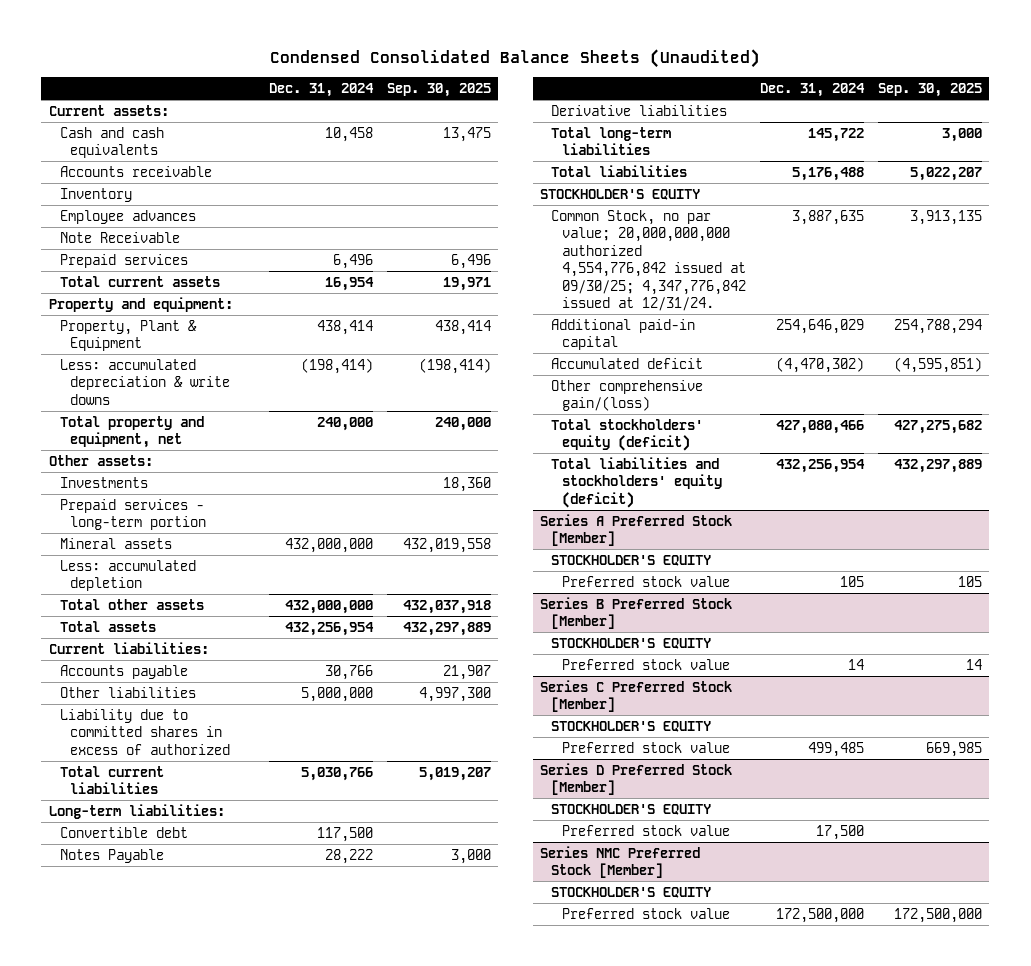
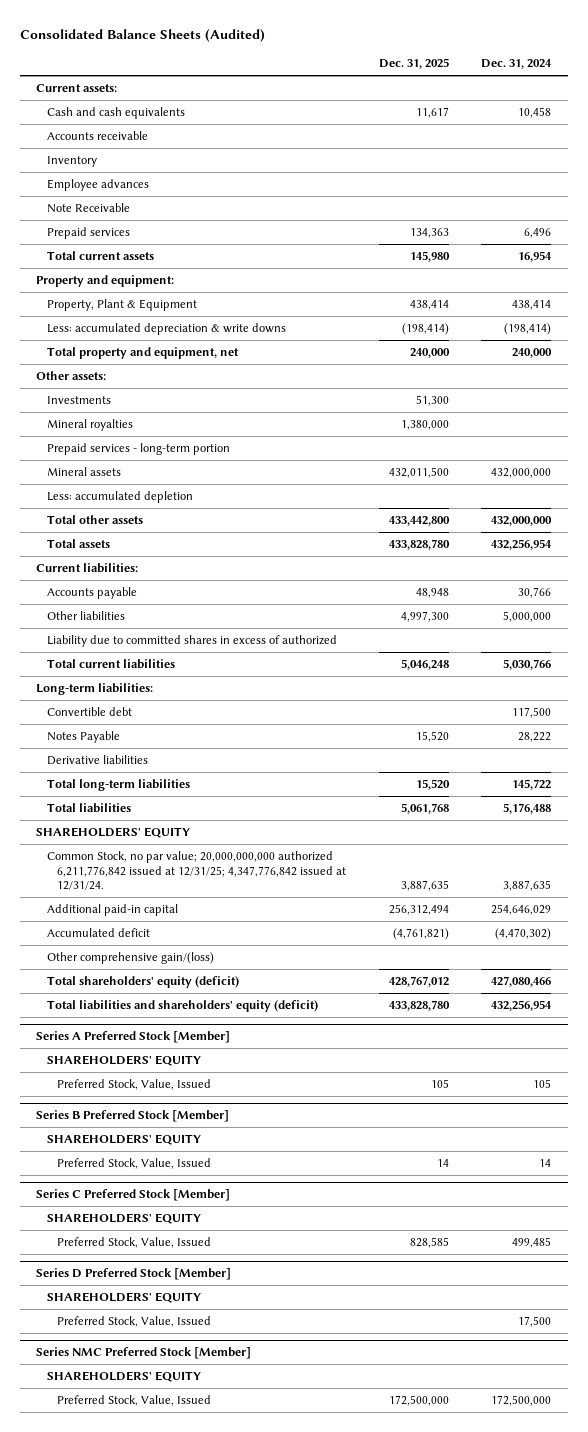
[270,49,761,69] Condensed Consolidated Balance Sheets (Unaudited) -> [19,29,265,43] Consolidated Balance Sheets (Audited)
[386,83,491,98] Sep. 30, 2025 -> none
none -> [378,58,449,70] Dec. 31, 2025
none -> [46,418,133,431] Mineral royalties
[540,188,701,200] STOCKHOLDER'S EQUITY -> [36,826,191,838] SHAREHOLDERS' EQUITY
[550,209,746,312] Common Stock, no par value; 20,000,000,000 authorized 4,554,776,842 issued at 09/30/25; 4,347,776,842 issued at 12/31/24. -> [46,850,347,891] Common Stock, no par value; 20,000,000,000 authorized 6,211,776,842 issued at 12/31/25; 4,347,776,842 issued at 12/31/24.
[550,418,703,452] Total stockholders' equity (deficit) -> [46,975,239,988] Total shareholders' equity (deficit)
[550,456,722,508] Total liabilities and stockholders' equity (deficit) -> [46,999,318,1012] Total liabilities and shareholders' equity (deficit)
[550,554,711,566] STOCKHOLDER'S EQUITY -> [46,1054,201,1066] SHAREHOLDERS' EQUITY
[561,575,730,587] Preferred stock value -> [57,1078,212,1090] Preferred Stock, Value, Issued
[550,637,711,649] STOCKHOLDER'S EQUITY -> [46,1133,201,1145] SHAREHOLDERS' EQUITY
[561,658,730,670] Preferred stock value -> [57,1157,212,1169] Preferred Stock, Value, Issued
[550,720,711,732] STOCKHOLDER'S EQUITY -> [46,1212,201,1224] SHAREHOLDERS' EQUITY
[561,741,730,753] Preferred stock value -> [57,1236,212,1248] Preferred Stock, Value, Issued
[550,803,711,815] STOCKHOLDER'S EQUITY -> [46,1291,201,1303] SHAREHOLDERS' EQUITY
[561,824,730,836] Preferred stock value -> [57,1315,212,1327] Preferred Stock, Value, Issued
[550,886,711,898] STOCKHOLDER'S EQUITY -> [46,1370,201,1382] SHAREHOLDERS' EQUITY
[561,907,730,919] Preferred stock value -> [57,1394,212,1406] Preferred Stock, Value, Issued

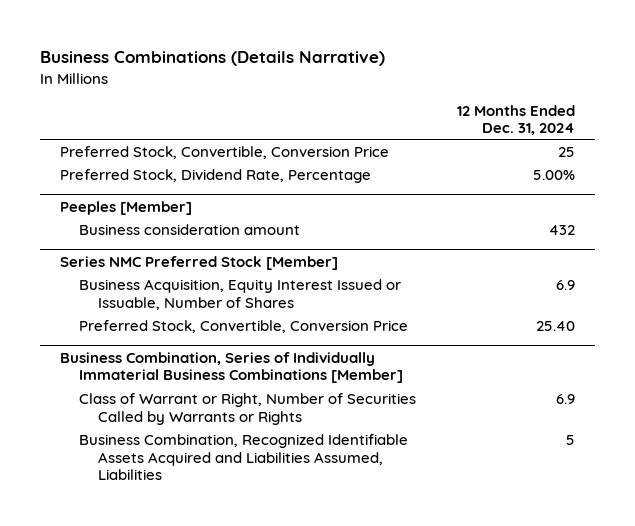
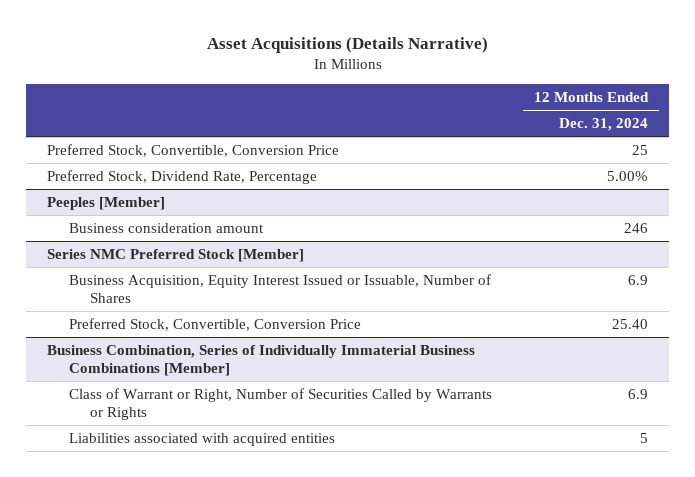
[40,51,386,67] Business Combinations (Details Narrative) -> [206,37,488,54] Asset Acquisitions (Details Narrative)
[548,224,575,235] 432 -> [623,222,648,233] 246
[79,433,409,481] Business Combination, Recognized Identifiable Assets Acquired and Liabilities Assumed, Liabilities -> [68,432,335,446] Liabilities associated with acquired entities

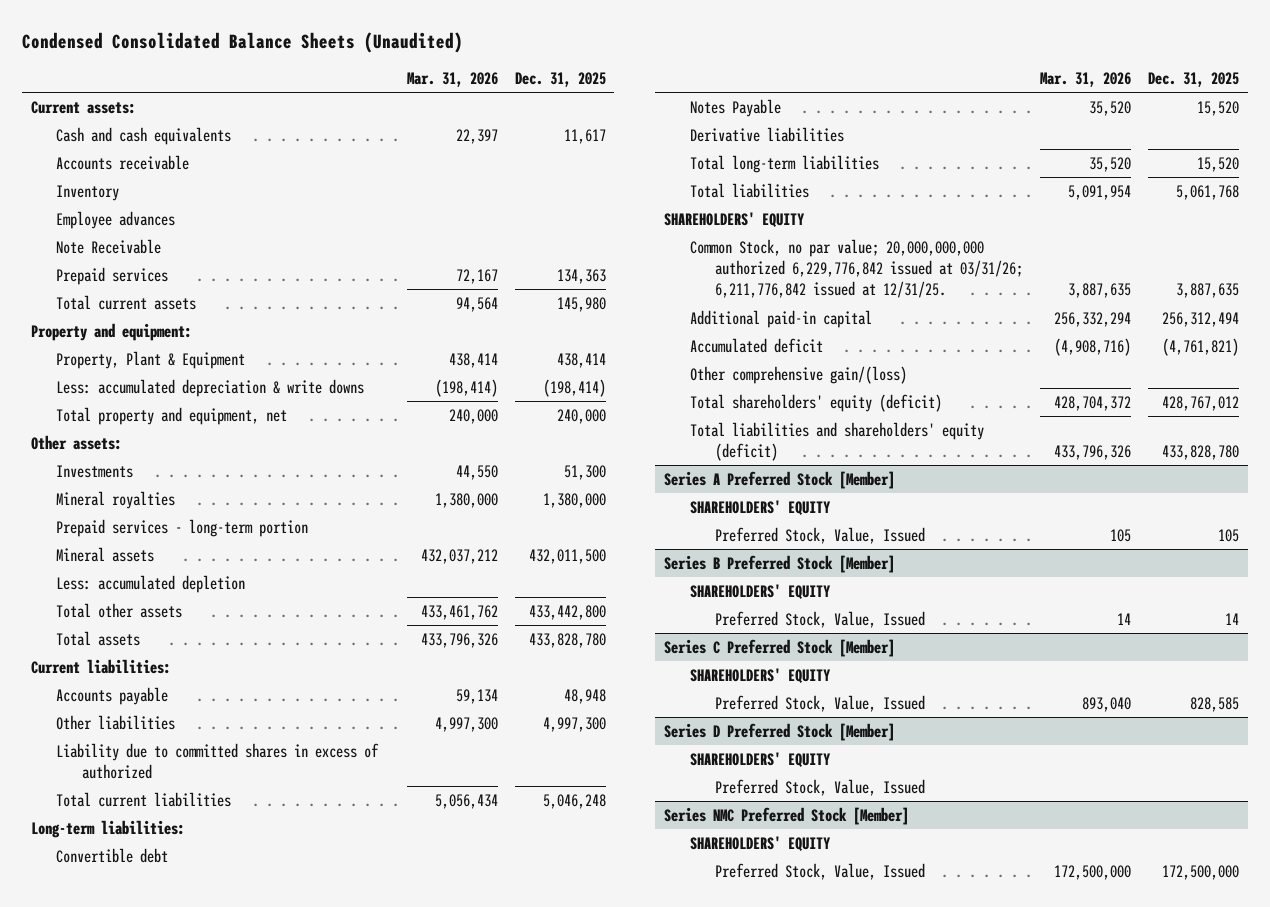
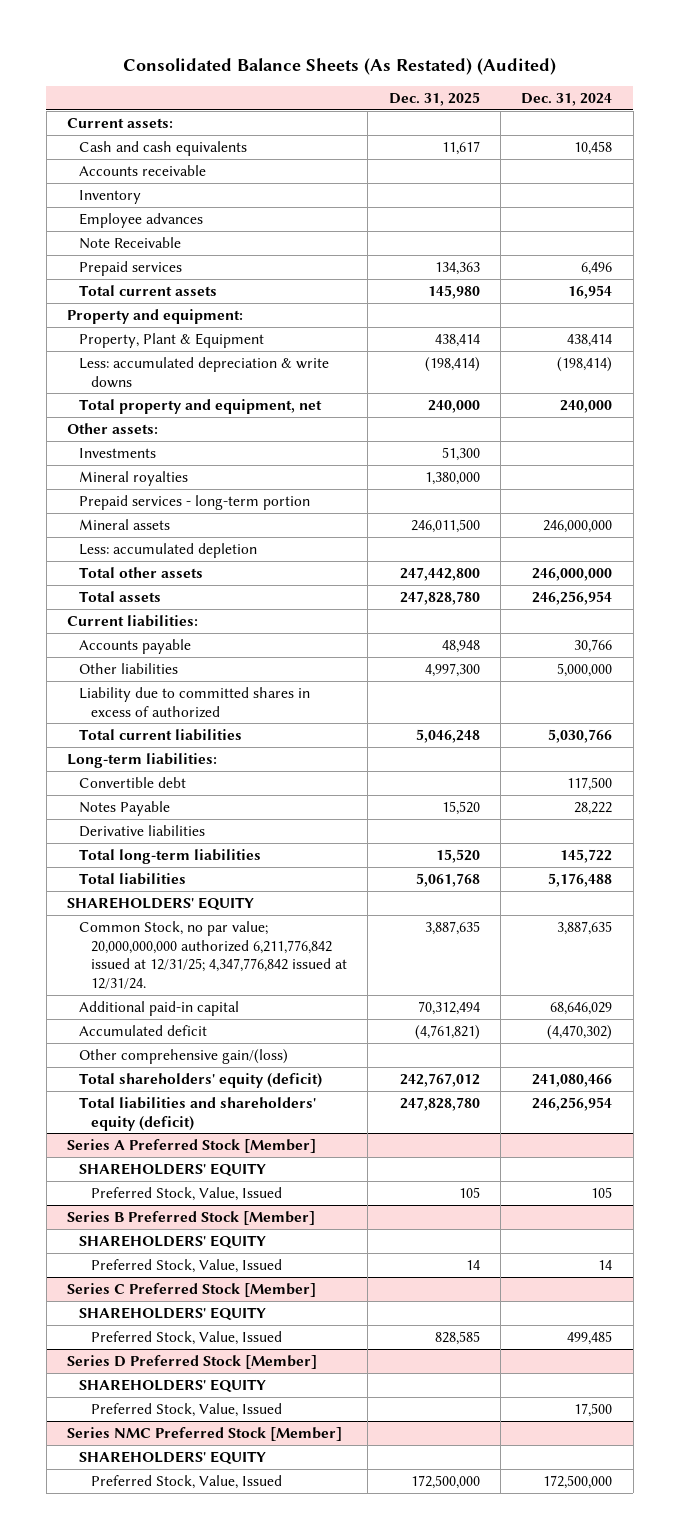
[22,31,464,53] Condensed Consolidated Balance Sheets (Unaudited) -> [122,57,556,75] Consolidated Balance Sheets (As Restated) (Audited)
[406,71,498,87] Mar. 31, 2026 -> none
none -> [521,93,613,107] Dec. 31, 2024
[528,548,606,564] 432,011,500 -> [410,518,480,533] 246,011,500
[528,604,606,620] 433,442,800 -> [399,566,480,581] 247,442,800
[528,632,606,648] 433,828,780 -> [399,590,480,605] 247,828,780
[689,238,1024,299] Common Stock, no par value; 20,000,000,000 authorized 6,229,776,842 issued at 03/31/26; 6,211,776,842 issued at 12/31/25. -> [79,920,347,990] Common Stock, no par value; 20,000,000,000 authorized 6,211,776,842 issued at 12/31/25; 4,347,776,842 issued at 12/31/24.
[1162,311,1240,327] 256,312,494 -> [417,1000,480,1015] 70,312,494
[1162,395,1240,411] 428,767,012 -> [399,1072,480,1087] 242,767,012
[1162,445,1240,461] 433,828,780 -> [399,1096,480,1111] 247,828,780

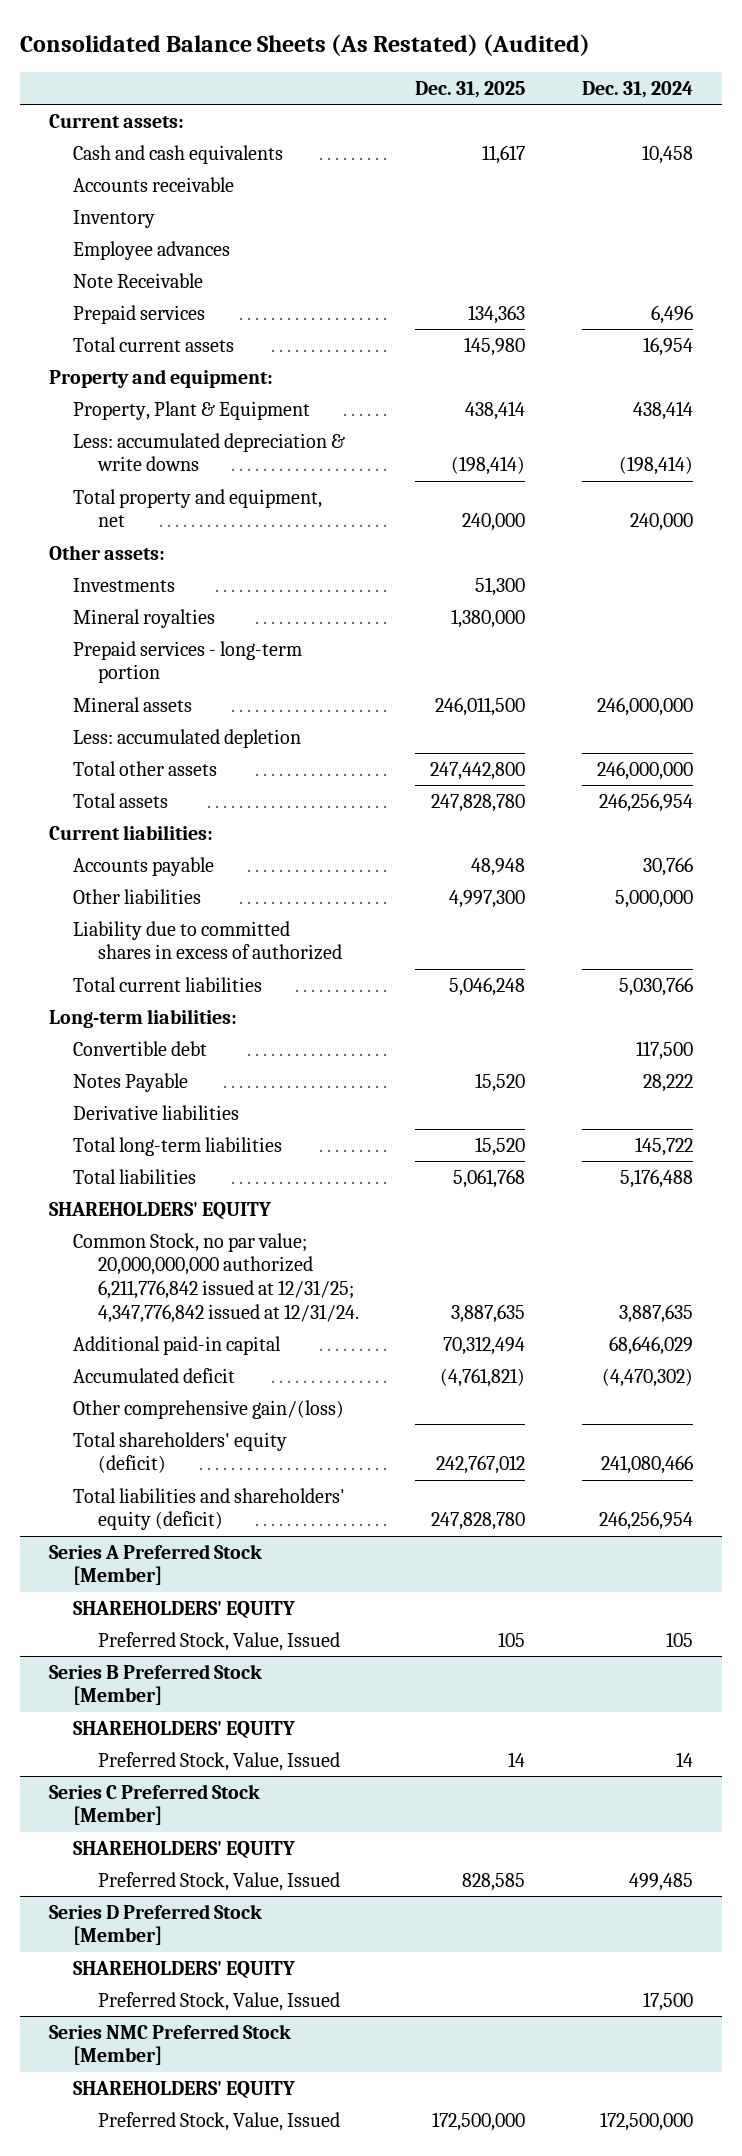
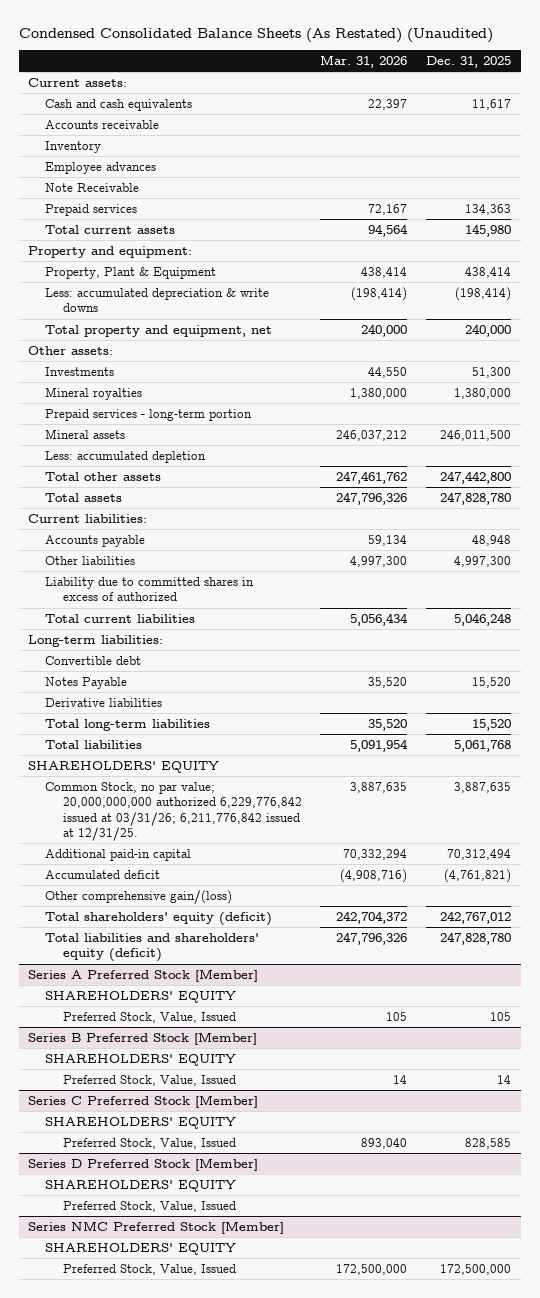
[20,33,591,56] Consolidated Balance Sheets (As Restated) (Audited) -> [18,27,493,43] Condensed Consolidated Balance Sheets (As Restated) (Unaudited)
[582,81,694,99] Dec. 31, 2024 -> none
none -> [320,55,408,69] Mar. 31, 2026
[73,1232,359,1323] Common Stock, no par value; 20,000,000,000 authorized 6,211,776,842 issued at 12/31/25; 4,347,776,842 issued at 12/31/24. -> [45,781,302,841] Common Stock, no par value; 20,000,000,000 authorized 6,229,776,842 issued at 03/31/26; 6,211,776,842 issued at 12/31/25.

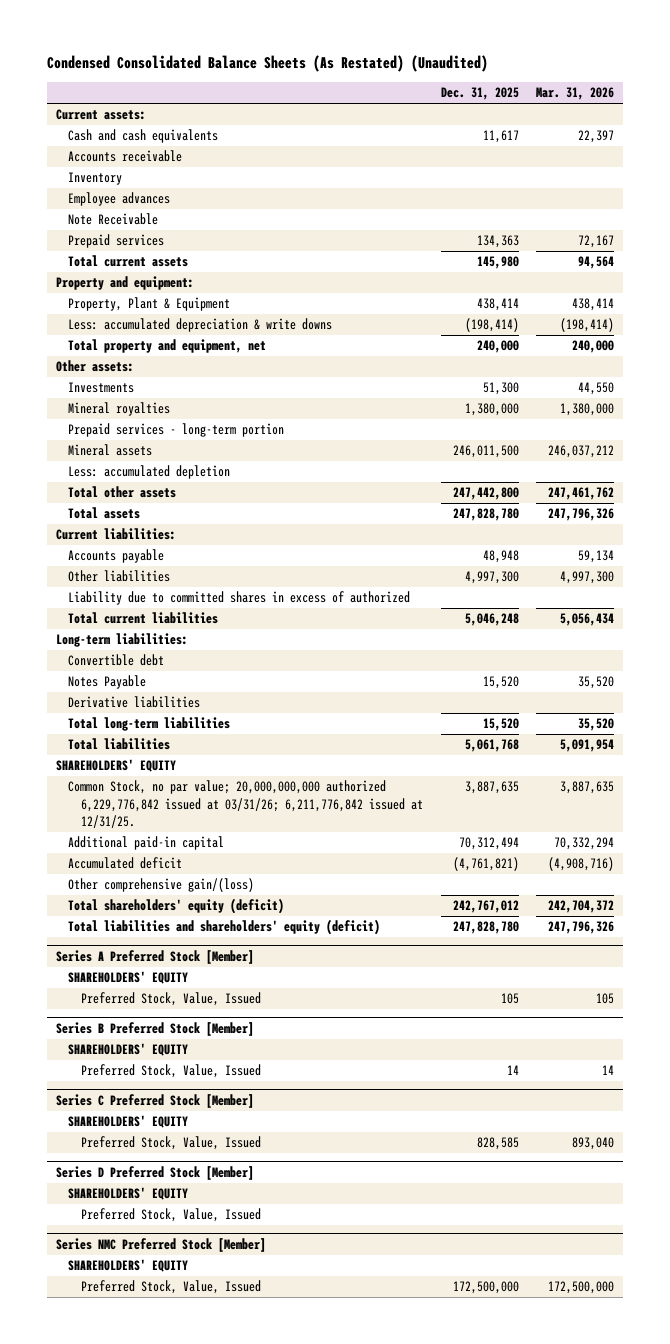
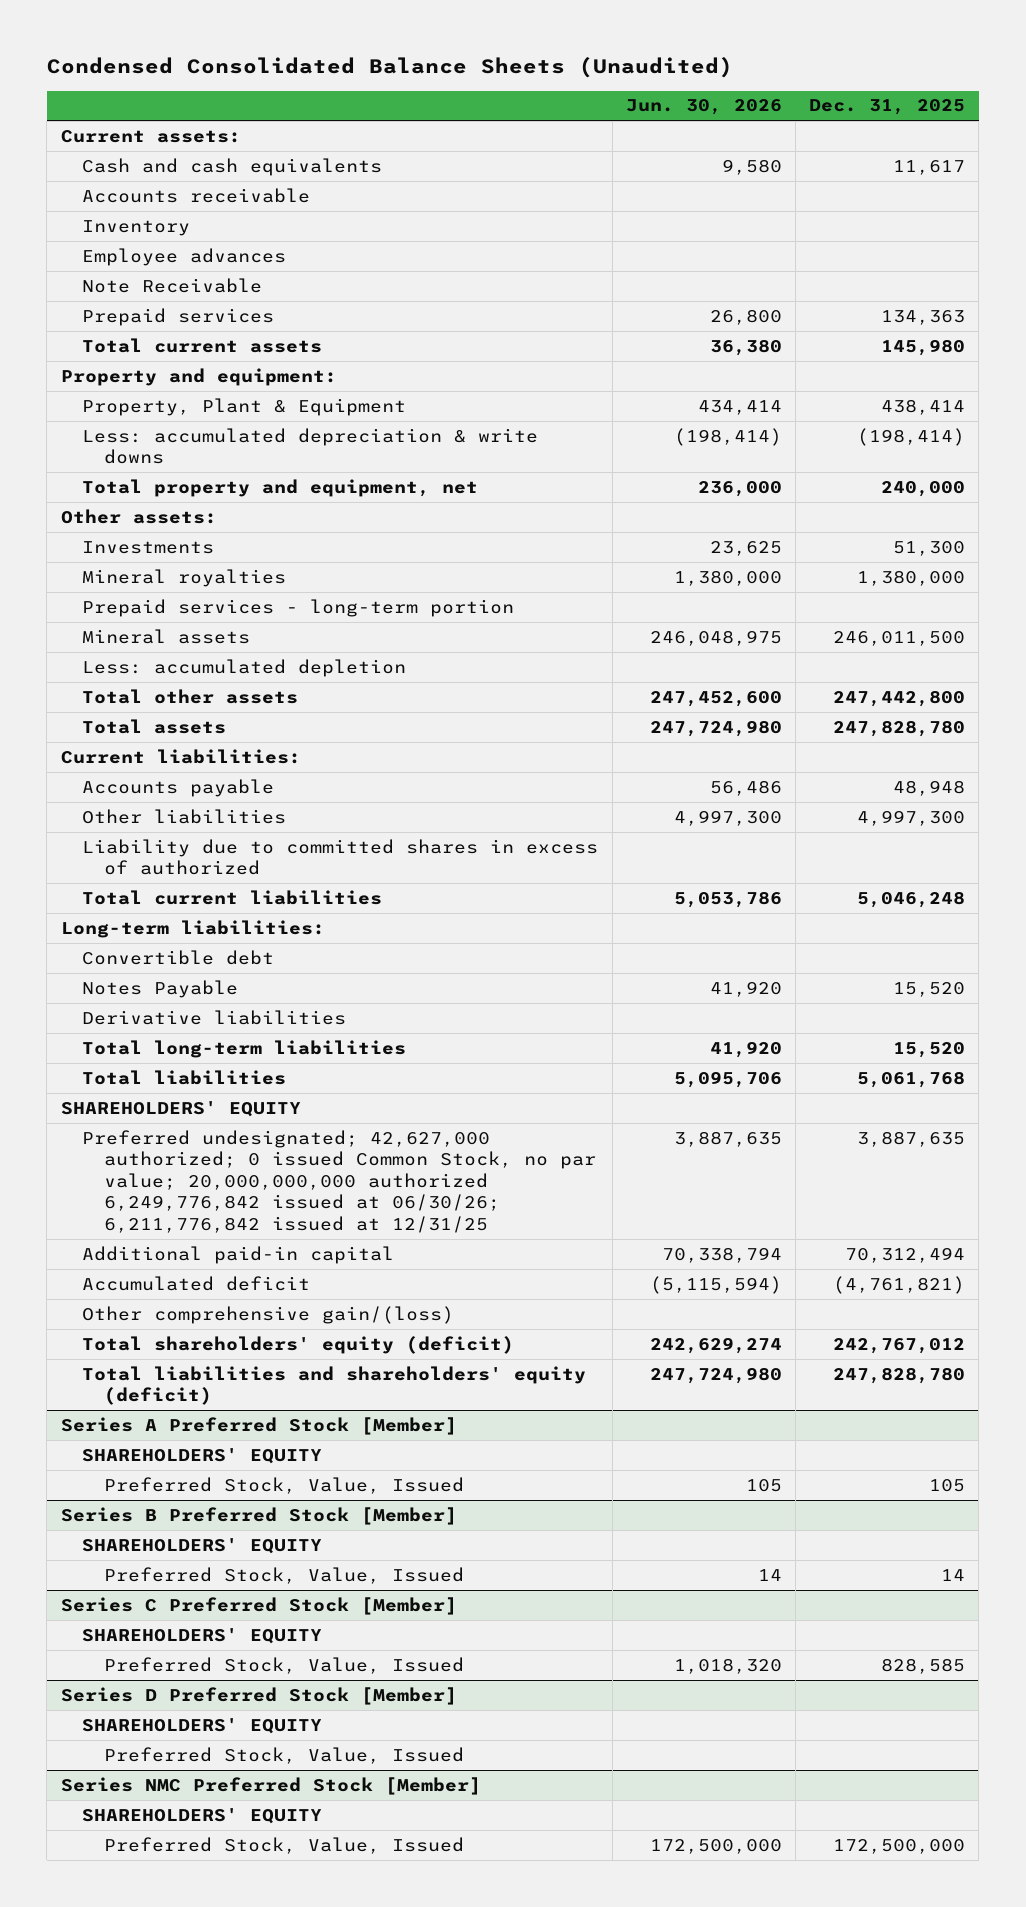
[46,55,488,73] Condensed Consolidated Balance Sheets (As Restated) (Unaudited) -> [46,57,733,79] Condensed Consolidated Balance Sheets (Unaudited)
[536,87,615,101] Mar. 31, 2026 -> none
none -> [625,99,782,116] Jun. 30, 2026
[68,780,424,828] Common Stock, no par value; 20,000,000,000 authorized 6,229,776,842 issued at 03/31/26; 6,211,776,842 issued at 12/31/25. -> [82,1129,597,1233] Preferred undesignated; 42,627,000 authorized; 0 issued Common Stock, no par value; 20,000,000,000 authorized 6,249,776,842 issued at 06/30/26; 6,211,776,842 issued at 12/31/25

